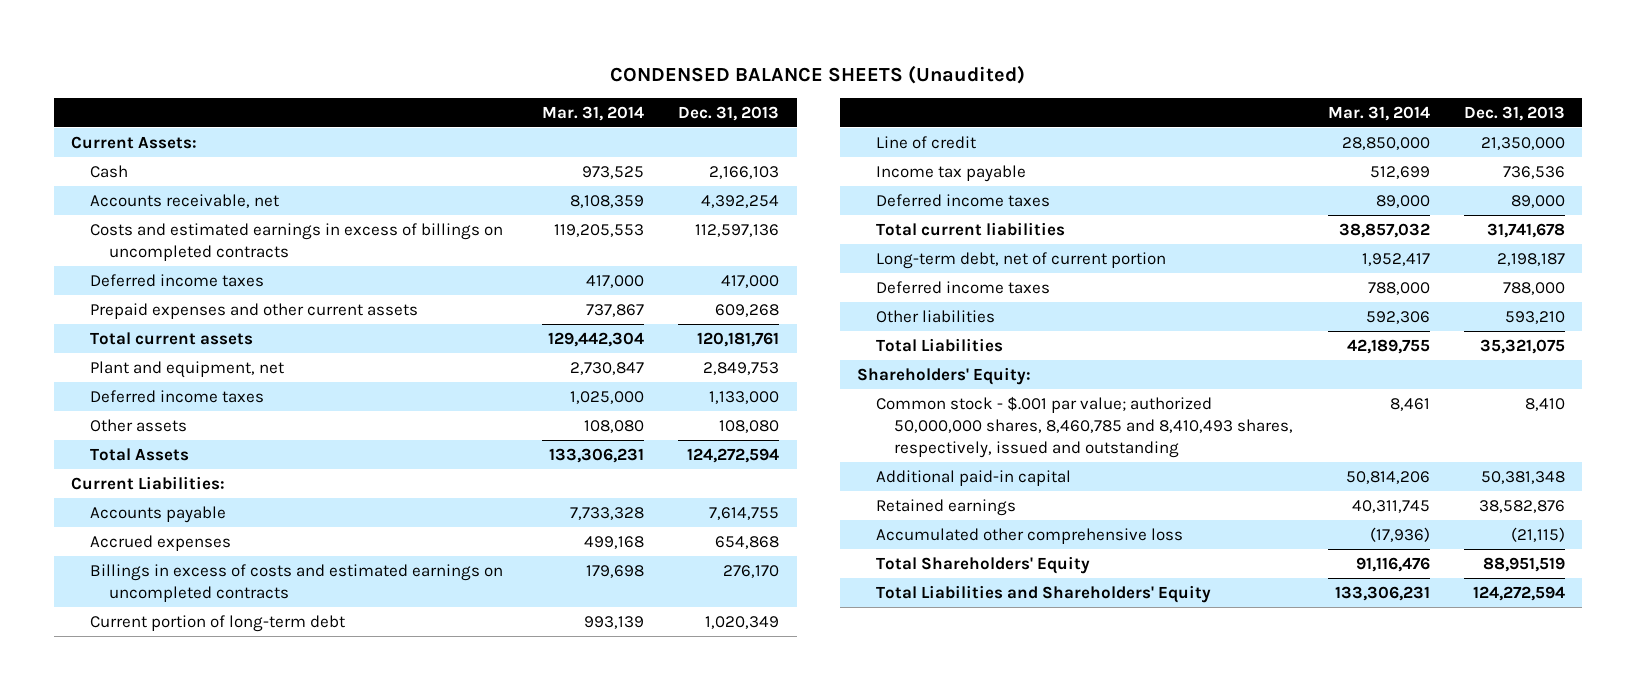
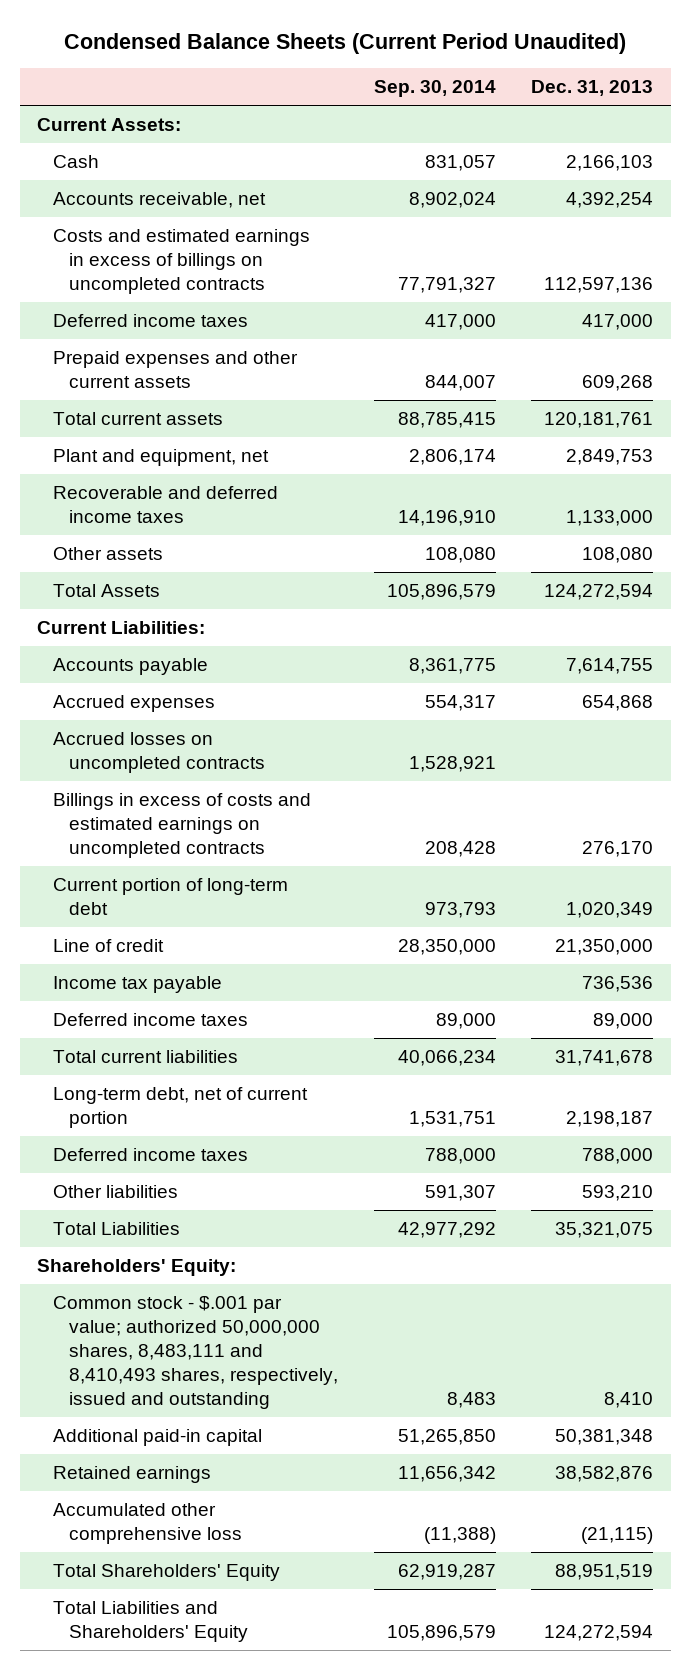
[610,64,1026,84] CONDENSED BALANCE SHEETS (Unaudited) -> [64,32,627,54] Condensed Balance Sheets (Current Period Unaudited)
[542,105,645,121] Mar. 31, 2014 -> none
none -> [373,79,496,97] Sep. 30, 2014
[90,389,265,403] Deferred income taxes -> [53,486,279,524] Recoverable and deferred income taxes
none -> [53,732,266,774] Accrued losses on uncompleted contracts
[875,395,1294,458] Common stock - $.001 par value; authorized 50,000,000 shares, 8,460,785 and 8,410,493 shares, respectively, issued and outstanding -> [53,1296,339,1409] Common stock - $.001 par value; authorized 50,000,000 shares, 8,483,111 and 8,410,493 shares, respectively, issued and outstanding

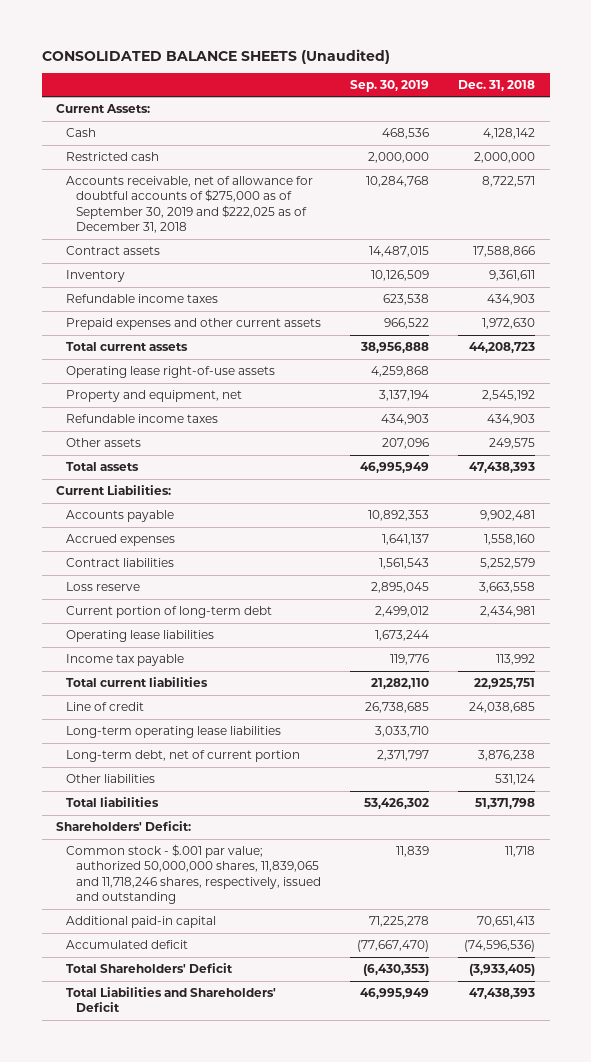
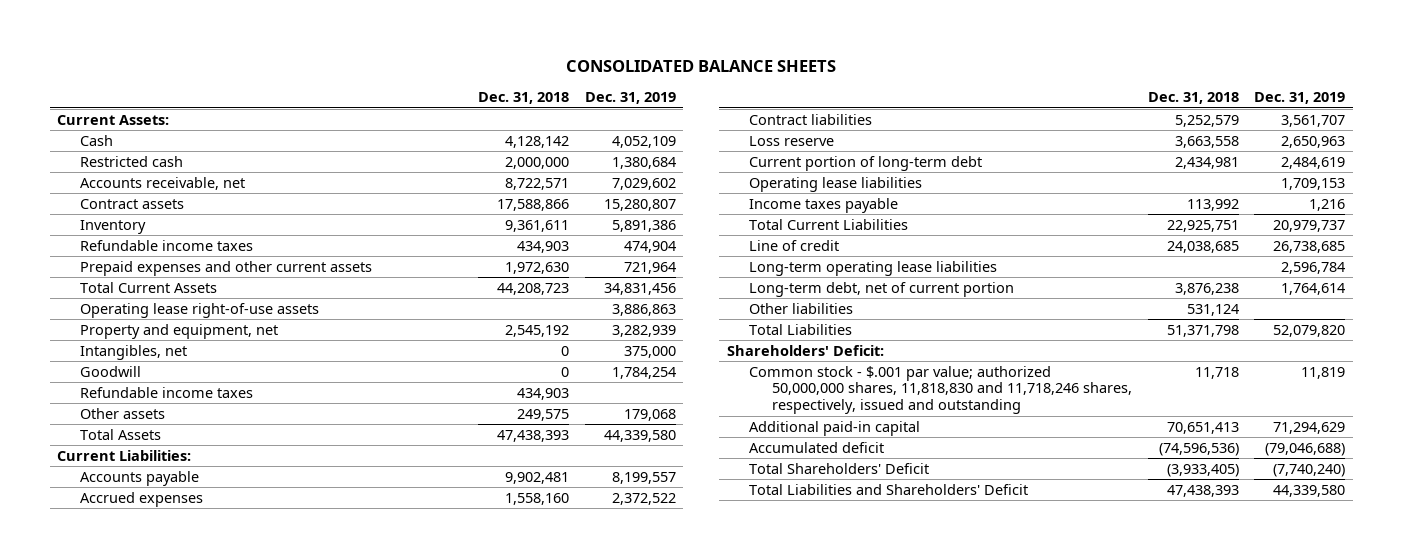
[41,48,390,64] CONSOLIDATED BALANCE SHEETS (Unaudited) -> [566,59,837,72] CONSOLIDATED BALANCE SHEETS
[350,79,430,92] Sep. 30, 2019 -> none
none -> [584,92,676,105] Dec. 31, 2019
[66,176,314,234] Accounts receivable, net of allowance for doubtful accounts of $275,000 as of September 30, 2019 and $222,025 as of December 31, 2018 -> [80,176,246,190] Accounts receivable, net
[66,342,189,352] Total current assets -> [80,281,218,293] Total Current Assets
none -> [80,344,188,360] Intangibles, net
none -> [80,365,142,377] Goodwill
[66,462,140,472] Total assets -> [80,428,162,440] Total Assets
[66,654,185,667] Income tax payable -> [749,197,899,213] Income taxes payable
[66,677,209,688] Total current liabilities -> [749,218,909,230] Total Current Liabilities
[66,797,160,808] Total liabilities -> [749,323,853,335] Total Liabilities
[66,844,322,905] Common stock - $.001 par value; authorized 50,000,000 shares, 11,839,065 and 11,718,246 shares, respectively, issued and outstanding -> [749,365,1133,415] Common stock - $.001 par value; authorized 50,000,000 shares, 11,818,830 and 11,718,246 shares, respectively, issued and outstanding

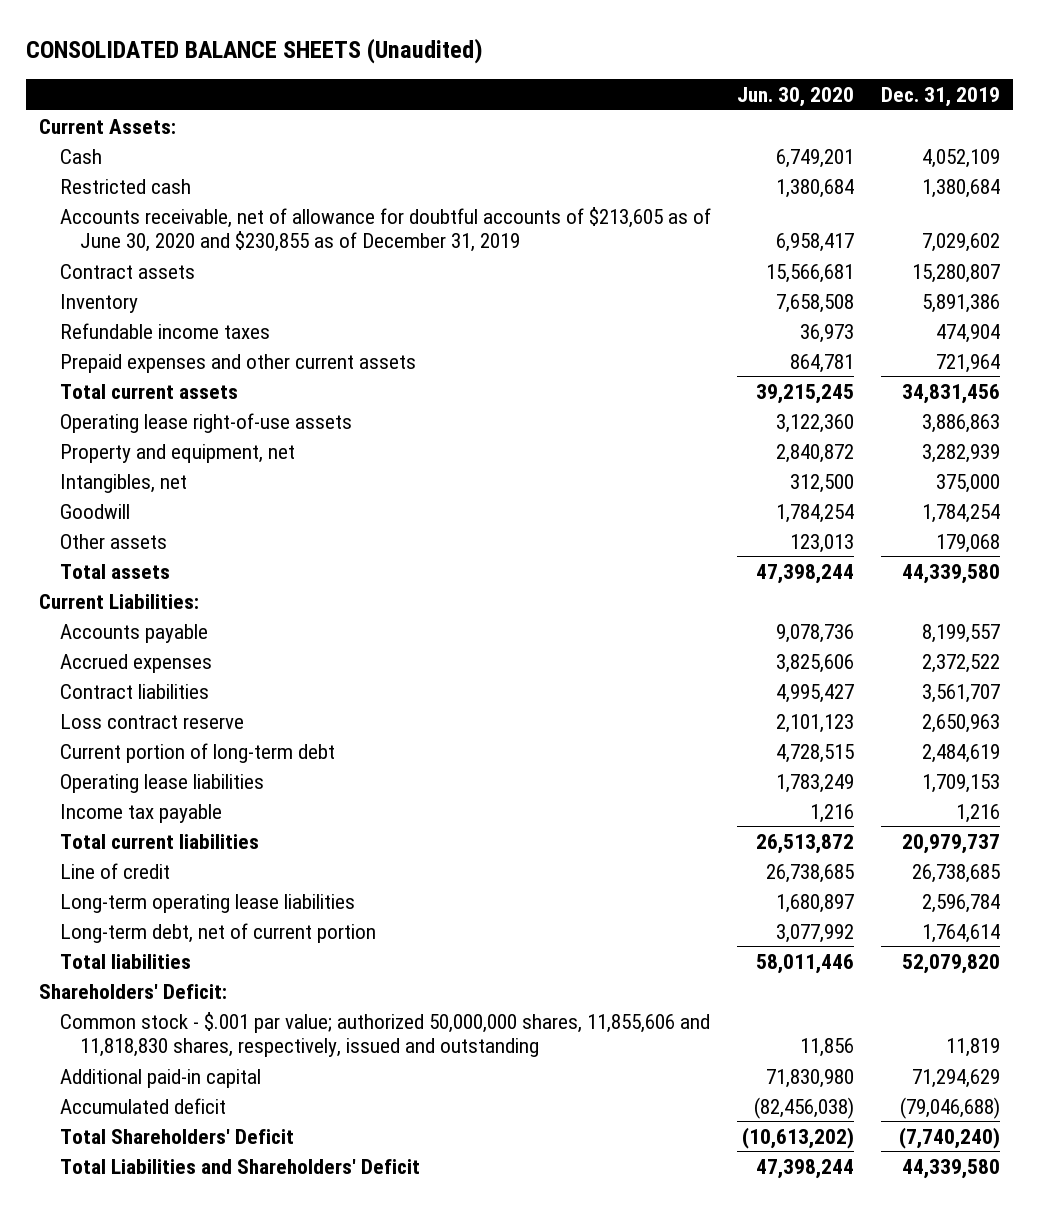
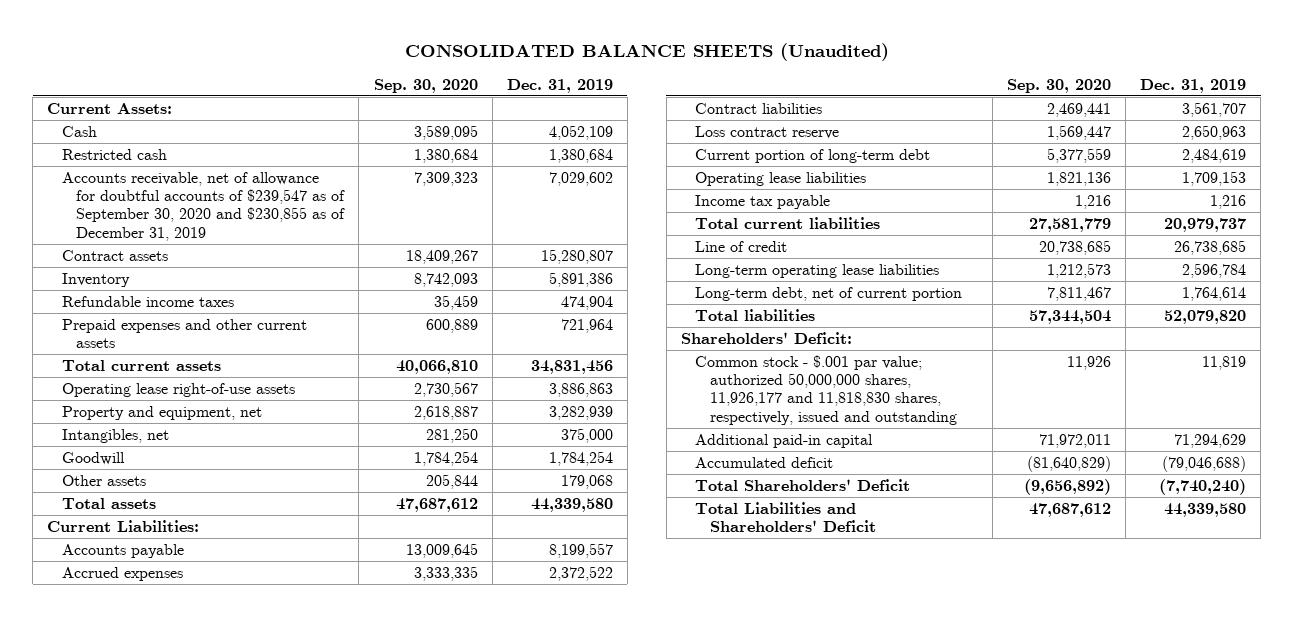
[737,86,855,107] Jun. 30, 2020 -> none
none -> [373,78,478,93] Sep. 30, 2020
[59,206,711,253] Accounts receivable, net of allowance for doubtful accounts of $213,605 as of June 30, 2020 and $230,855 as of December 31, 2019 -> [61,171,346,241] Accounts receivable, net of allowance for doubtful accounts of $239,547 as of September 30, 2020 and $230,855 as of December 31, 2019
[59,1011,710,1058] Common stock - $.001 par value; authorized 50,000,000 shares, 11,855,606 and 11,818,830 shares, respectively, issued and outstanding -> [695,354,957,425] Common stock - $.001 par value; authorized 50,000,000 shares, 11,926,177 and 11,818,830 shares, respectively, issued and outstanding

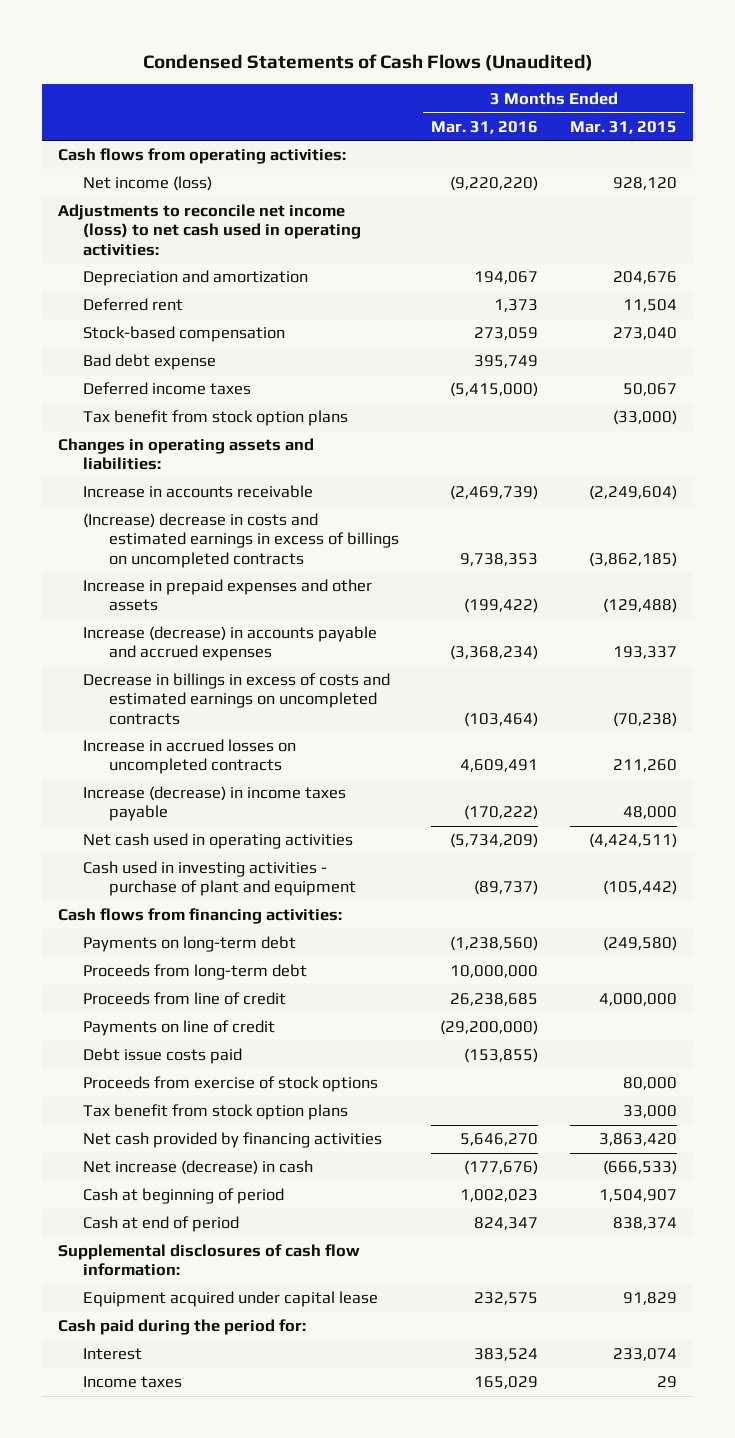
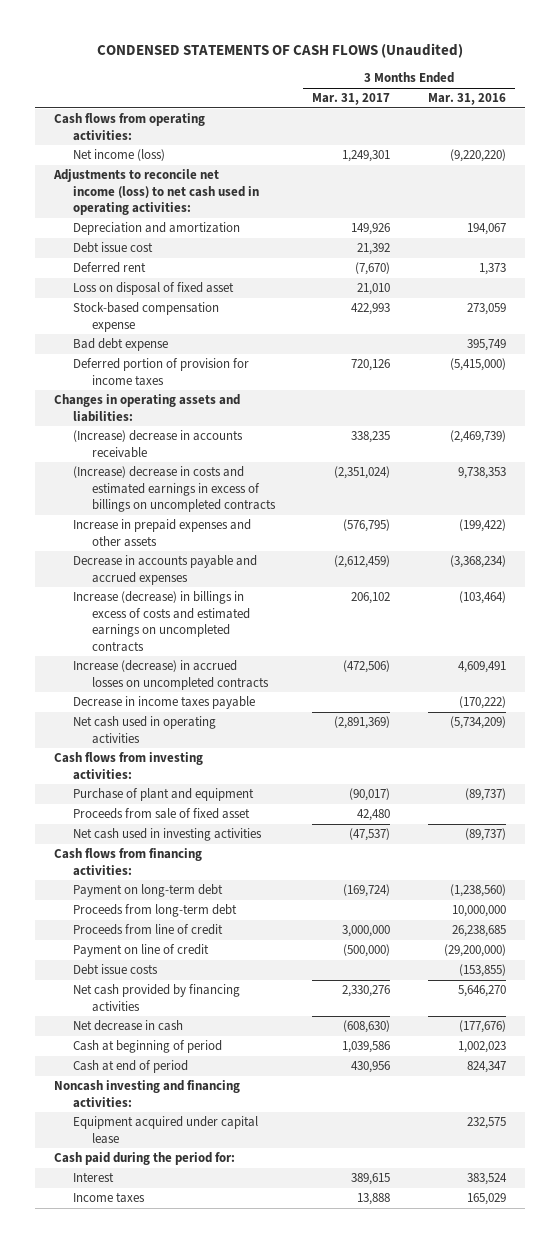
[142,53,593,71] Condensed Statements of Cash Flows (Unaudited) -> [96,43,463,59] CONDENSED STATEMENTS OF CASH FLOWS (Unaudited)
[570,120,678,134] Mar. 31, 2015 -> none
none -> [312,93,391,106] Mar. 31, 2017
none -> [72,242,153,254] Debt issue cost
none -> [72,282,234,296] Loss on disposal of fixed asset
[83,326,286,343] Stock-based compensation -> [72,302,219,332] Stock-based compensation expense
[83,410,349,427] Tax benefit from stock option plans -> none
[83,382,252,396] Deferred income taxes -> [72,358,249,386] Deferred portion of provision for income taxes
[83,485,314,499] Increase in accounts receivable -> [72,430,243,458] (Increase) decrease in accounts receivable
[83,626,378,662] Increase (decrease) in accounts payable and accrued expenses -> [72,555,257,585] Decrease in accounts payable and accrued expenses
[83,673,391,725] Decrease in billings in excess of costs and estimated earnings on uncompleted contracts -> [72,591,250,652] Increase (decrease) in billings in excess of costs and estimated earnings on uncompleted contracts
[83,739,297,775] Increase in accrued losses on uncompleted contracts -> [72,660,269,690] Increase (decrease) in accrued losses on uncompleted contracts
[83,786,347,822] Increase (decrease) in income taxes payable -> [72,696,255,710] Decrease in income taxes payable
none -> [53,752,203,780] Cash flows from investing activities:
[83,861,356,897] Cash used in investing activities - purchase of plant and equipment -> [72,788,254,802] Purchase of plant and equipment
none -> [72,808,250,820] Proceeds from sale of fixed asset
none -> [72,828,262,842] Net cash used in investing activities
[83,936,297,953] Payments on long-term debt -> [72,884,223,898] Payment on long-term debt
[83,1076,379,1093] Proceeds from exercise of stock options -> none
[83,1104,349,1121] Tax benefit from stock option plans -> none
[83,1020,276,1037] Payments on line of credit -> [72,944,209,958] Payment on line of credit
[83,1048,243,1065] Debt issue costs paid -> [72,964,158,976] Debt issue costs
[83,1160,314,1176] Net increase (decrease) in cash -> [72,1020,183,1032] Net decrease in cash
[58,1244,361,1277] Supplemental disclosures of cash flow information: -> none
none -> [53,1080,240,1108] Noncash investing and financing activities:

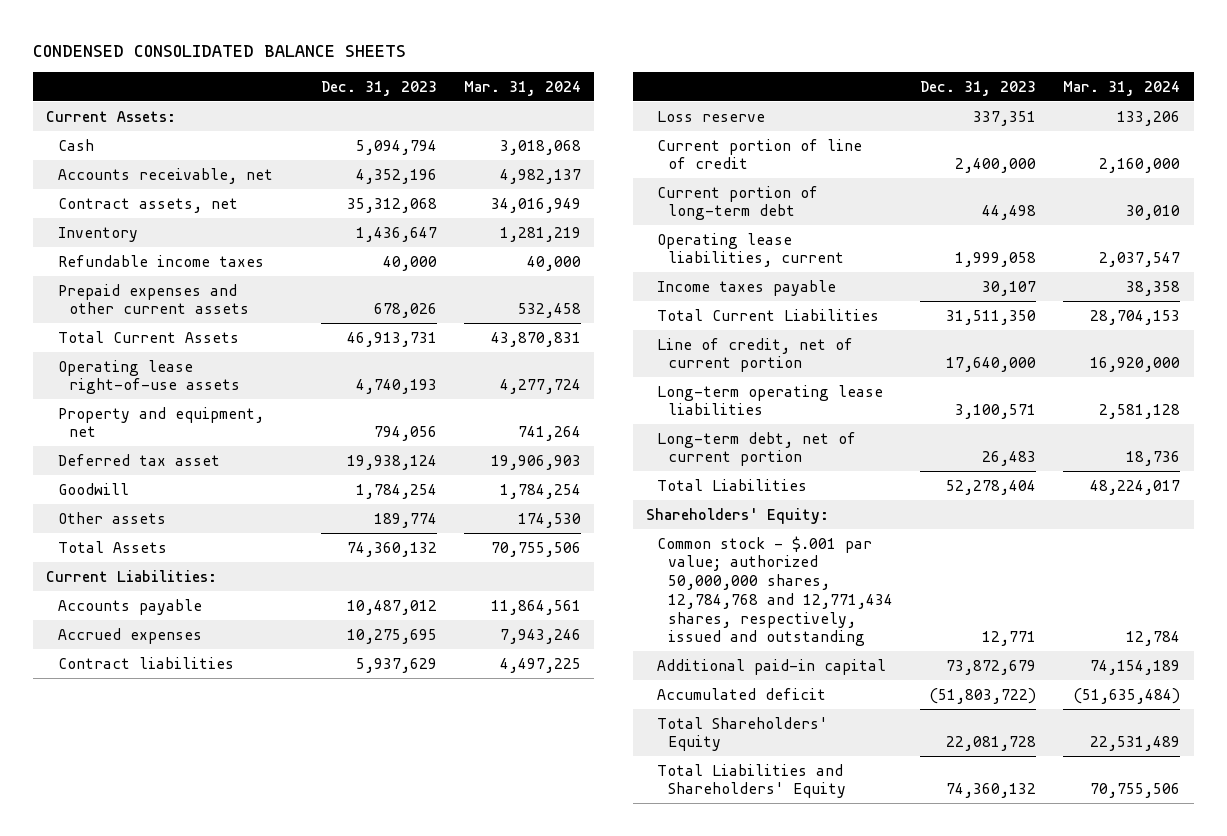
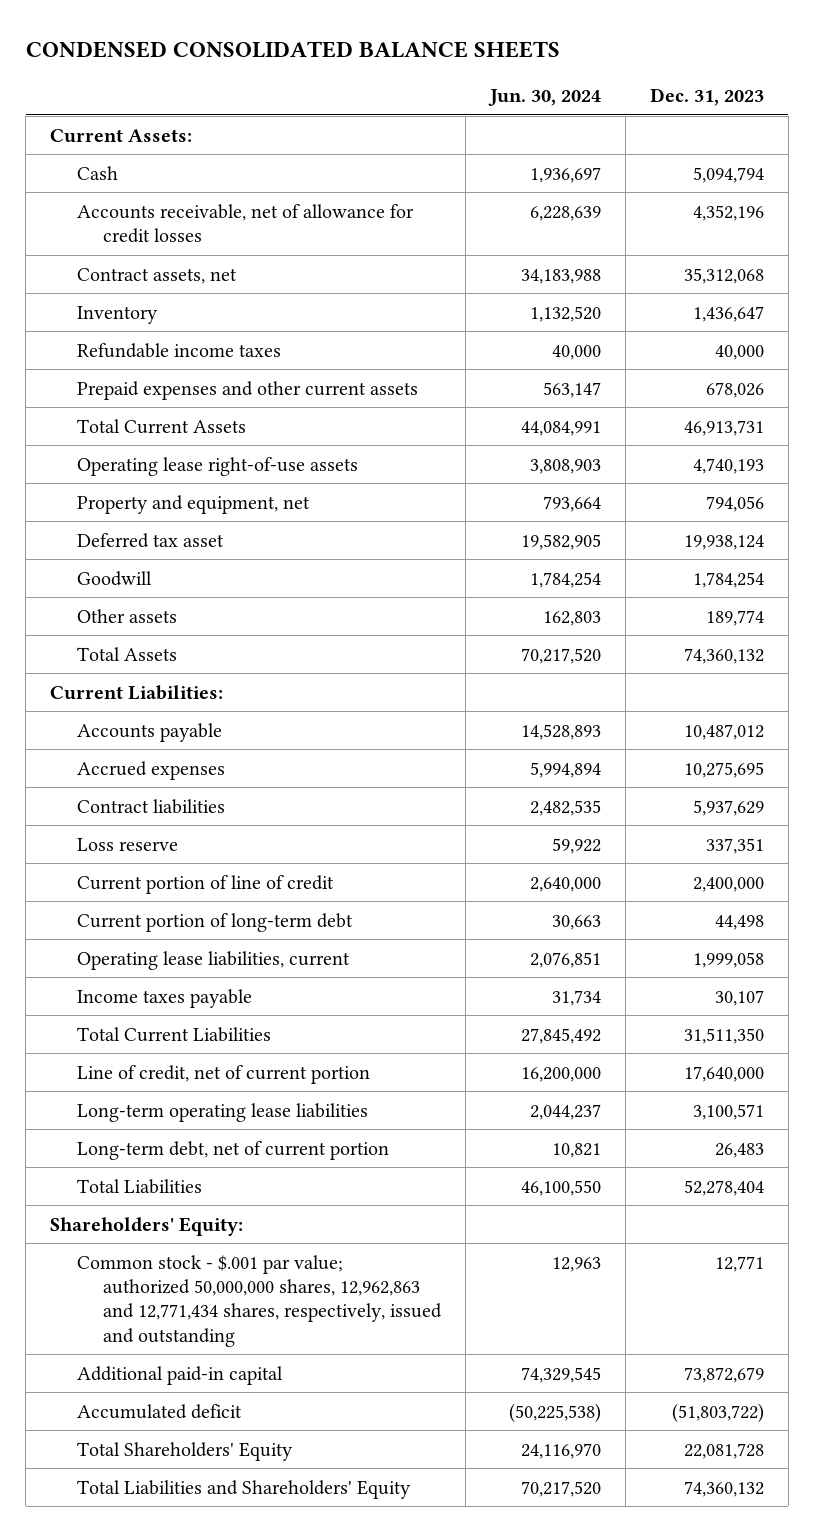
[463,80,581,96] Mar. 31, 2024 -> none
none -> [488,89,602,107] Jun. 30, 2024
[57,167,273,184] Accounts receivable, net -> [76,203,414,243] Accounts receivable, net of allowance for credit losses
[657,535,894,647] Common stock - $.001 par value; authorized 50,000,000 shares, 12,784,768 and 12,771,434 shares, respectively, issued and outstanding -> [76,1254,443,1347] Common stock - $.001 par value; authorized 50,000,000 shares, 12,962,863 and 12,771,434 shares, respectively, issued and outstanding

